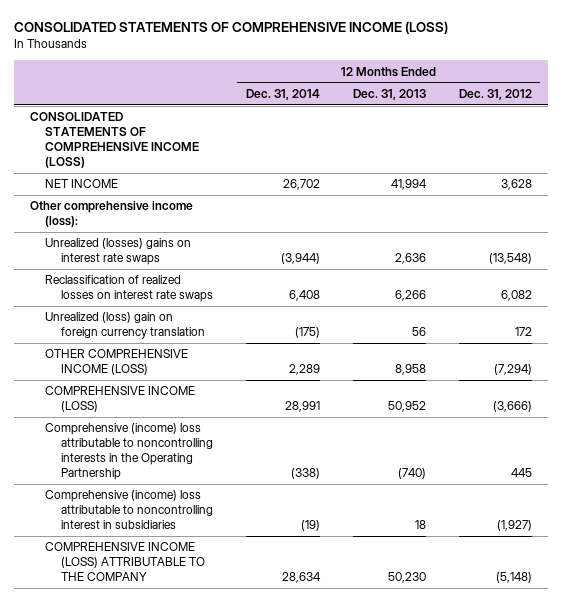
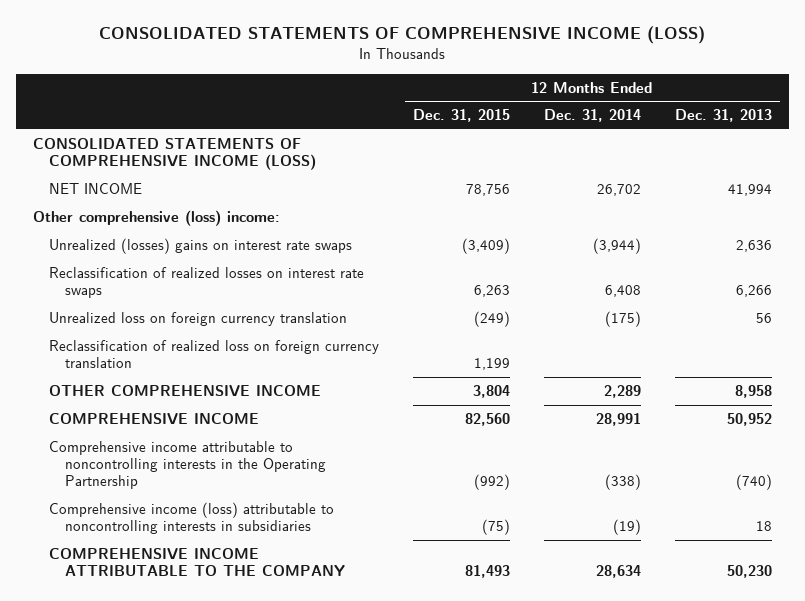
[458,88,532,100] Dec. 31, 2012 -> none
none -> [413,109,511,123] Dec. 31, 2015
[30,201,194,228] Other comprehensive income (loss): -> [32,209,280,226] Other comprehensive (loss) income:
[45,312,205,340] Unrealized (loss) gain on foreign currency translation -> [49,311,348,326] Unrealized loss on foreign currency translation
none -> [49,339,380,369] Reclassification of realized loss on foreign currency translation
[45,349,189,376] OTHER COMPREHENSIVE INCOME (LOSS) -> [49,384,322,397] OTHER COMPREHENSIVE INCOME
[45,386,196,413] COMPREHENSIVE INCOME (LOSS) -> [49,412,260,425] COMPREHENSIVE INCOME
[45,423,213,480] Comprehensive (income) loss attributable to noncontrolling interests in the Operating Partnership -> [49,440,327,490] Comprehensive income attributable to noncontrolling interests in the Operating Partnership
[45,490,213,530] Comprehensive (income) loss attributable to noncontrolling interest in subsidiaries -> [49,501,335,535] Comprehensive income (loss) attributable to noncontrolling interests in subsidiaries
[45,542,205,582] COMPREHENSIVE INCOME (LOSS) ATTRIBUTABLE TO THE COMPANY -> [49,547,346,577] COMPREHENSIVE INCOME ATTRIBUTABLE TO THE COMPANY

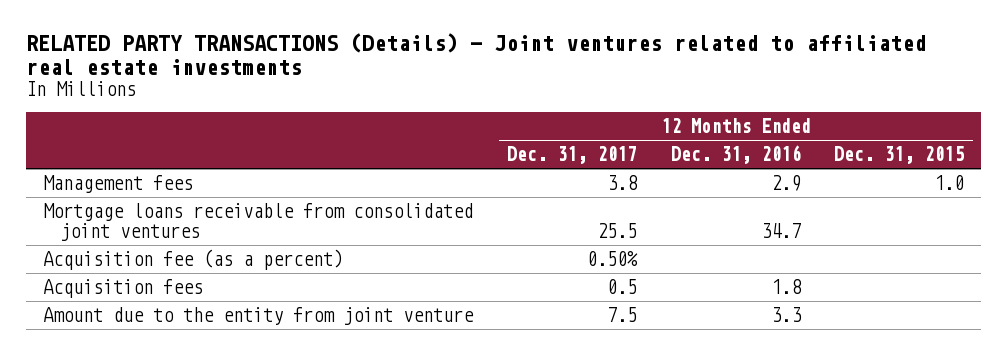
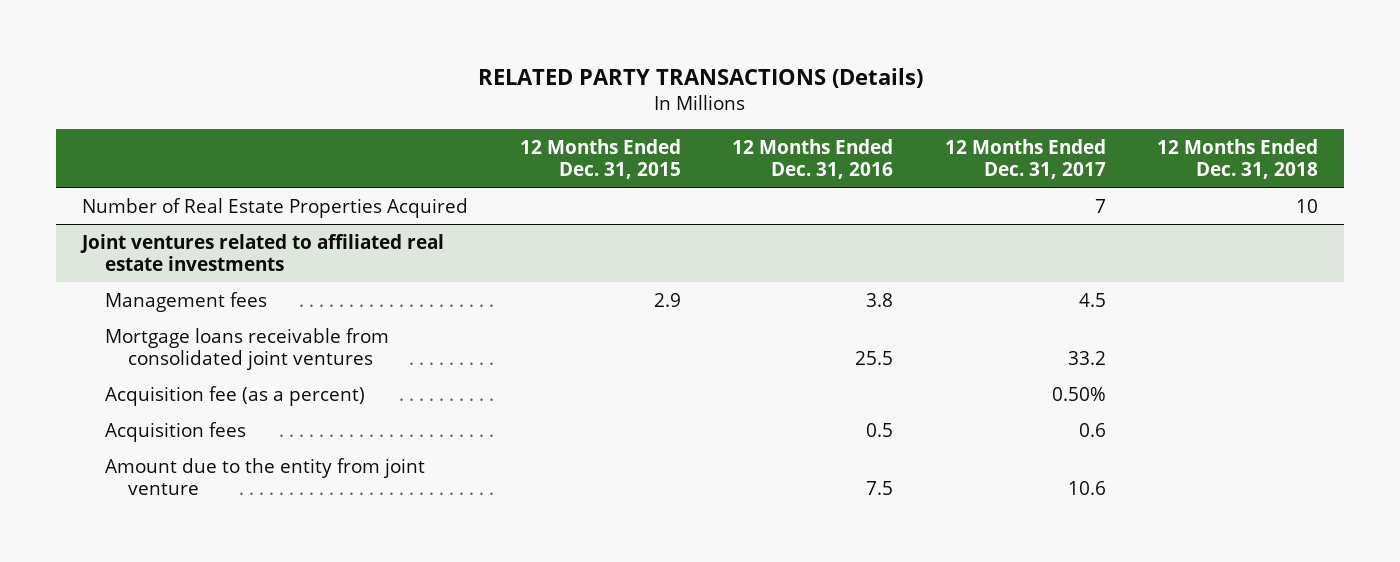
[26,32,927,76] RELATED PARTY TRANSACTIONS (Details) - Joint ventures related to affiliated real estate investments -> [478,68,924,89] RELATED PARTY TRANSACTIONS (Details)
none -> [1157,138,1319,179] 12 Months Ended Dec. 31, 2018
none -> [81,197,468,218] Number of Real Estate Properties Acquired
none -> [79,233,444,271] Joint ventures related to affiliated real estate investments
[606,175,638,191] 3.8 -> [1078,292,1106,307] 4.5
[770,175,801,192] 2.9 -> [866,292,894,307] 3.8
[934,175,965,191] 1.0 -> [653,292,681,307] 2.9
[596,223,637,239] 25.5 -> [1067,350,1106,365] 33.2
[760,223,801,239] 34.7 -> [855,350,894,365] 25.5
[606,279,637,295] 0.5 -> [1078,422,1106,437] 0.6
[770,279,802,295] 1.8 -> [866,422,894,437] 0.5
[606,307,637,323] 7.5 -> [1067,480,1106,495] 10.6
[770,307,802,323] 3.3 -> [866,480,894,495] 7.5

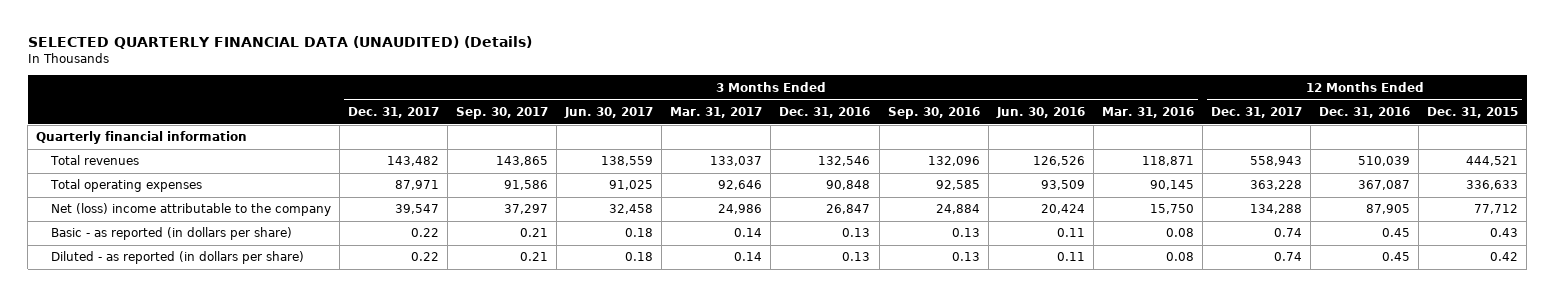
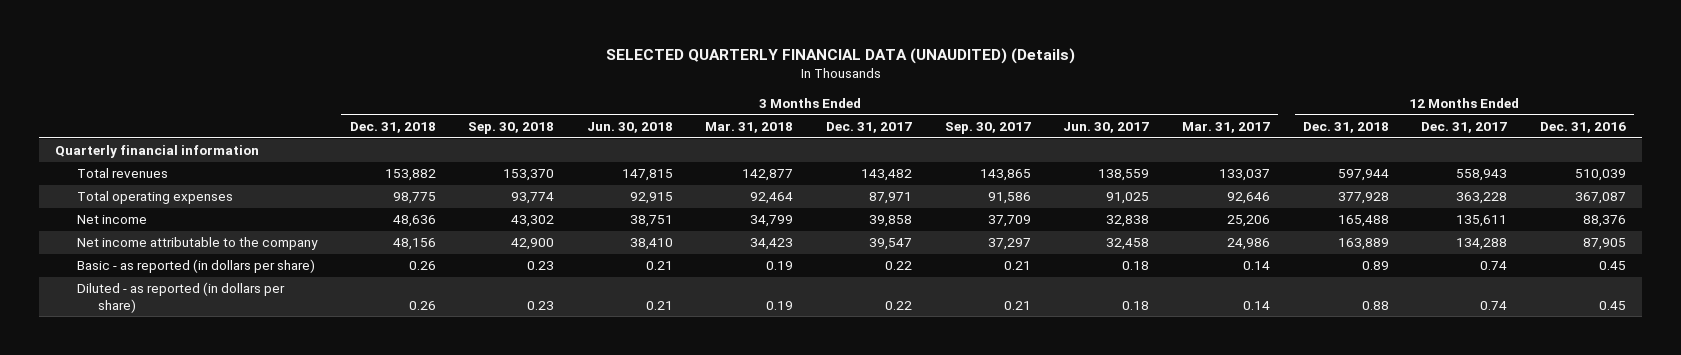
[779,106,871,118] Dec. 31, 2016 -> none
[887,106,980,119] Sep. 30, 2016 -> none
[995,106,1085,118] Jun. 30, 2016 -> none
[1101,106,1194,118] Mar. 31, 2016 -> none
[1427,106,1519,118] Dec. 31, 2015 -> none
none -> [349,122,436,134] Dec. 31, 2018
none -> [468,122,555,135] Sep. 30, 2018
none -> [586,122,673,134] Jun. 30, 2018
none -> [705,122,794,134] Mar. 31, 2018
none -> [1302,122,1389,134] Dec. 31, 2018
none -> [76,215,147,225] Net income
[50,203,331,217] Net (loss) income attributable to the company -> [76,237,318,251] Net income attributable to the company

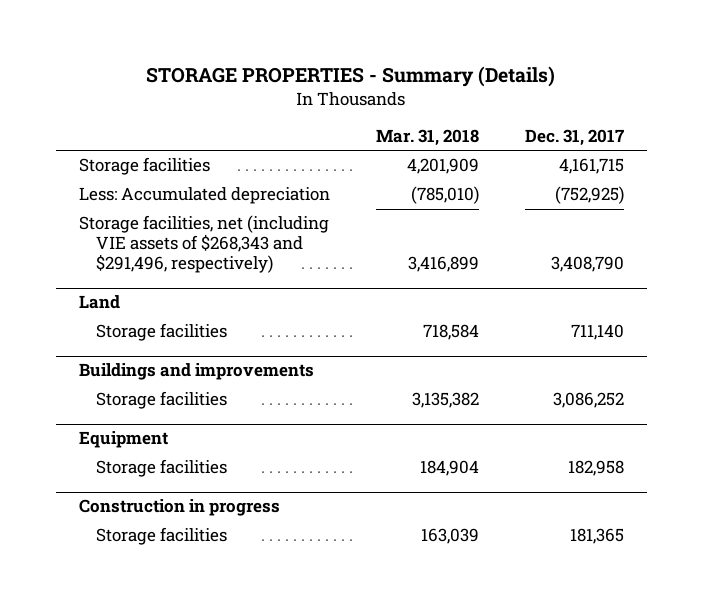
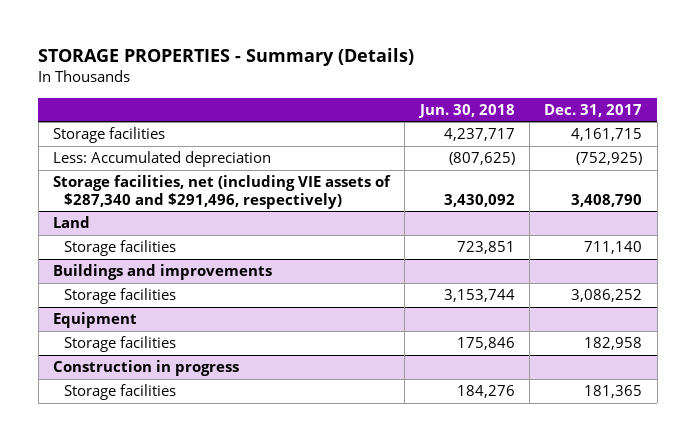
[375,128,479,146] Mar. 31, 2018 -> none
none -> [417,103,515,118] Jun. 30, 2018
[78,215,329,274] Storage facilities, net (including VIE assets of $268,343 and $291,496, respectively) -> [53,175,392,209] Storage facilities, net (including VIE assets of $287,340 and $291,496, respectively)

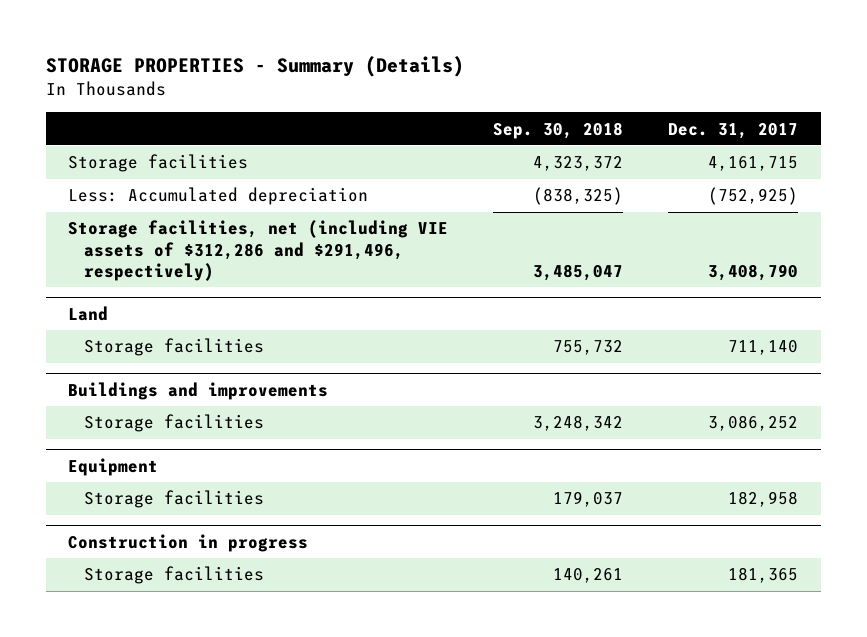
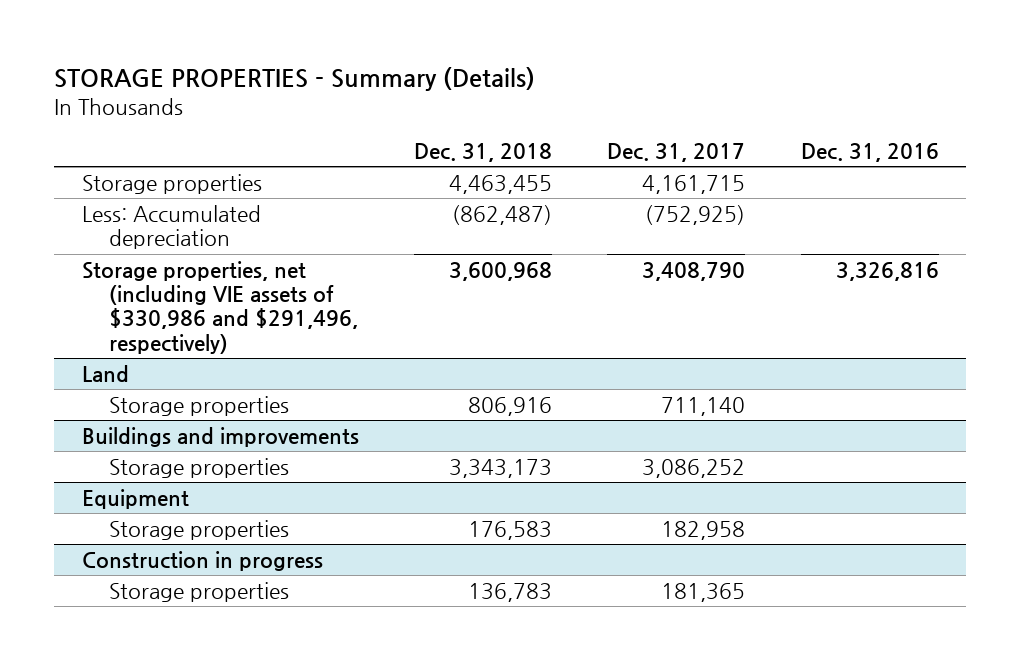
[493,121,624,139] Sep. 30, 2018 -> none
none -> [414,142,553,162] Dec. 31, 2018
none -> [800,142,939,162] Dec. 31, 2016
[68,154,249,173] Storage facilities -> [81,173,262,194] Storage properties
[68,220,449,282] Storage facilities, net (including VIE assets of $312,286 and $291,496, respectively) -> [81,260,359,354] Storage properties, net (including VIE assets of $330,986 and $291,496, respectively)
[83,338,264,357] Storage facilities -> [109,395,290,416] Storage properties
[83,414,264,433] Storage facilities -> [109,457,290,478] Storage properties
[83,490,264,509] Storage facilities -> [109,519,290,540] Storage properties
[83,566,264,585] Storage facilities -> [109,581,290,602] Storage properties

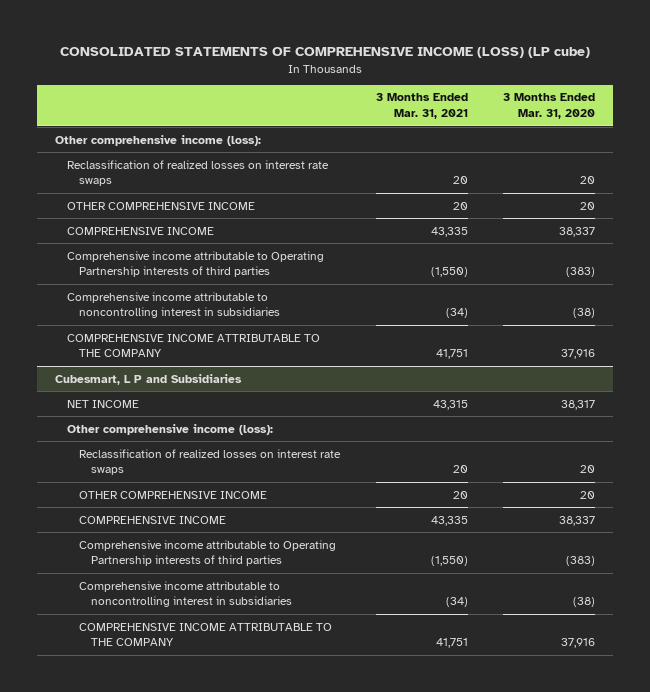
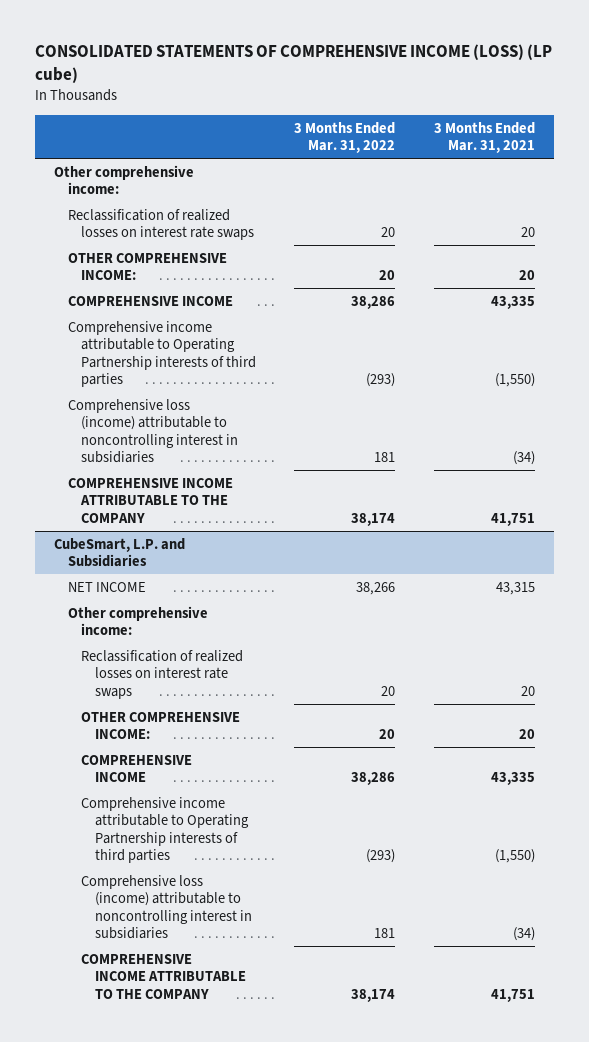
[503,93,596,120] 3 Months Ended Mar. 31, 2020 -> none
none -> [294,121,396,154] 3 Months Ended Mar. 31, 2022
[55,134,262,146] Other comprehensive income (loss): -> [53,164,194,195] Other comprehensive income:
[67,201,256,210] OTHER COMPREHENSIVE INCOME -> [67,252,227,281] OTHER COMPREHENSIVE INCOME:
[67,291,281,319] Comprehensive income attributable to noncontrolling interest in subsidiaries -> [67,398,239,464] Comprehensive loss (income) attributable to noncontrolling interest in subsidiaries
[55,373,243,385] Cubesmart, L P and Subsidiaries -> [53,537,185,568] CubeSmart, L.P. and Subsidiaries
[67,423,274,435] Other comprehensive income (loss): -> [67,605,208,636] Other comprehensive income:
[79,490,268,499] OTHER COMPREHENSIVE INCOME -> [81,711,241,740] OTHER COMPREHENSIVE INCOME:
[79,580,293,608] Comprehensive income attributable to noncontrolling interest in subsidiaries -> [81,874,252,940] Comprehensive loss (income) attributable to noncontrolling interest in subsidiaries

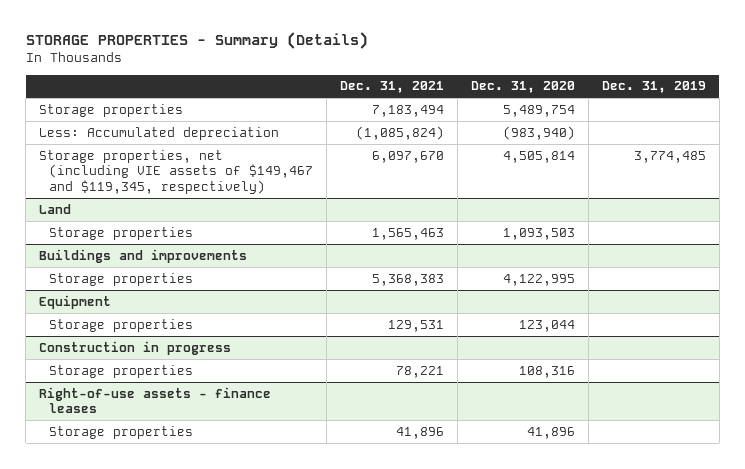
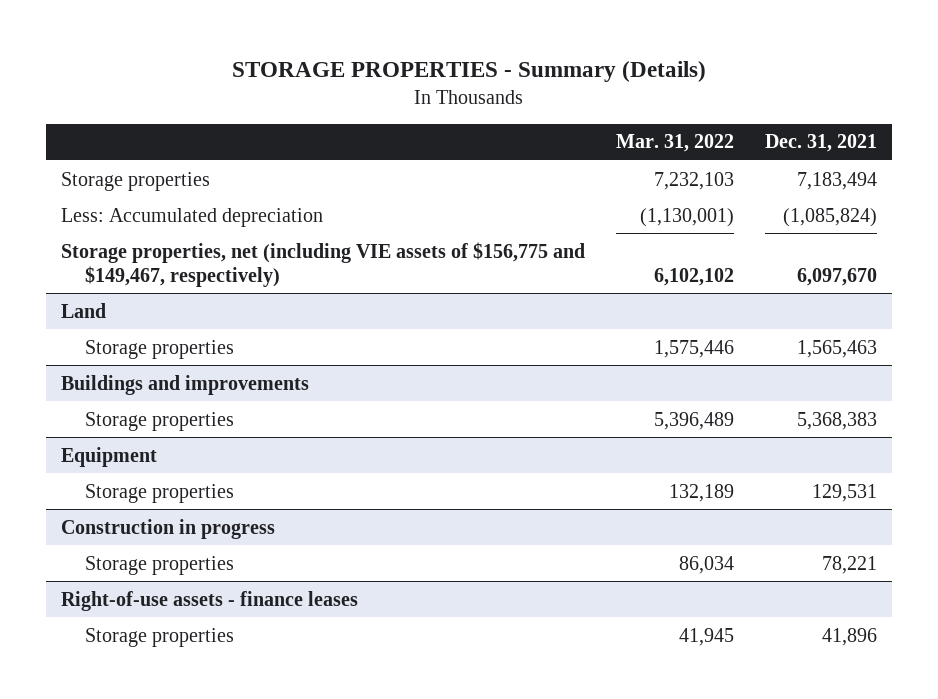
[470,81,575,94] Dec. 31, 2020 -> none
[601,81,706,94] Dec. 31, 2019 -> none
none -> [615,134,734,153] Mar. 31, 2022
[39,149,314,195] Storage properties, net (including VIE assets of $149,467 and $119,345, respectively) -> [61,241,586,287] Storage properties, net (including VIE assets of $156,775 and $149,467, respectively)

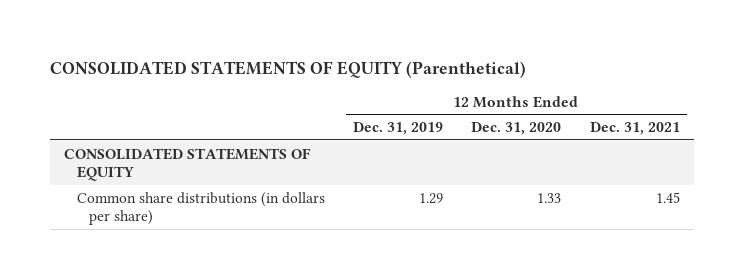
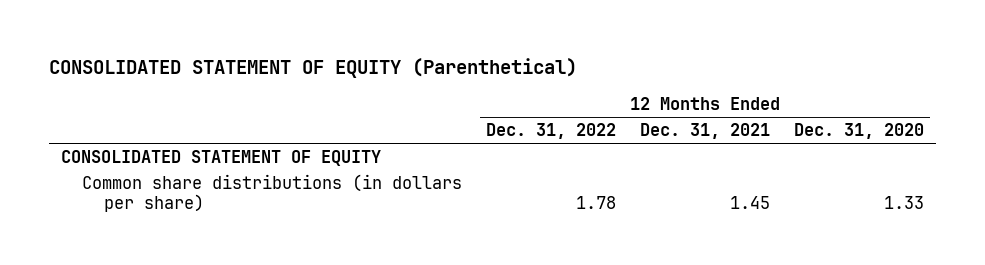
[49,60,526,78] CONSOLIDATED STATEMENTS OF EQUITY (Parenthetical) -> [49,58,578,79] CONSOLIDATED STATEMENT OF EQUITY (Parenthetical)
[353,122,444,136] Dec. 31, 2019 -> none
none -> [486,123,617,140] Dec. 31, 2022
[63,147,311,182] CONSOLIDATED STATEMENTS OF EQUITY -> [61,150,382,167] CONSOLIDATED STATEMENT OF EQUITY

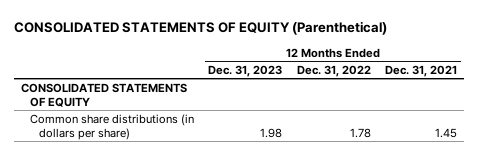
[49,58,578,79] CONSOLIDATED STATEMENT OF EQUITY (Parenthetical) -> [14,21,388,36] CONSOLIDATED STATEMENTS OF EQUITY (Parenthetical)
[793,123,924,140] Dec. 31, 2020 -> none
none -> [208,64,283,77] Dec. 31, 2023
[61,150,382,167] CONSOLIDATED STATEMENT OF EQUITY -> [21,82,188,107] CONSOLIDATED STATEMENTS OF EQUITY

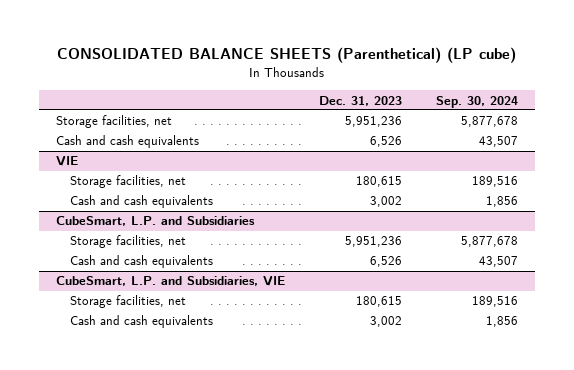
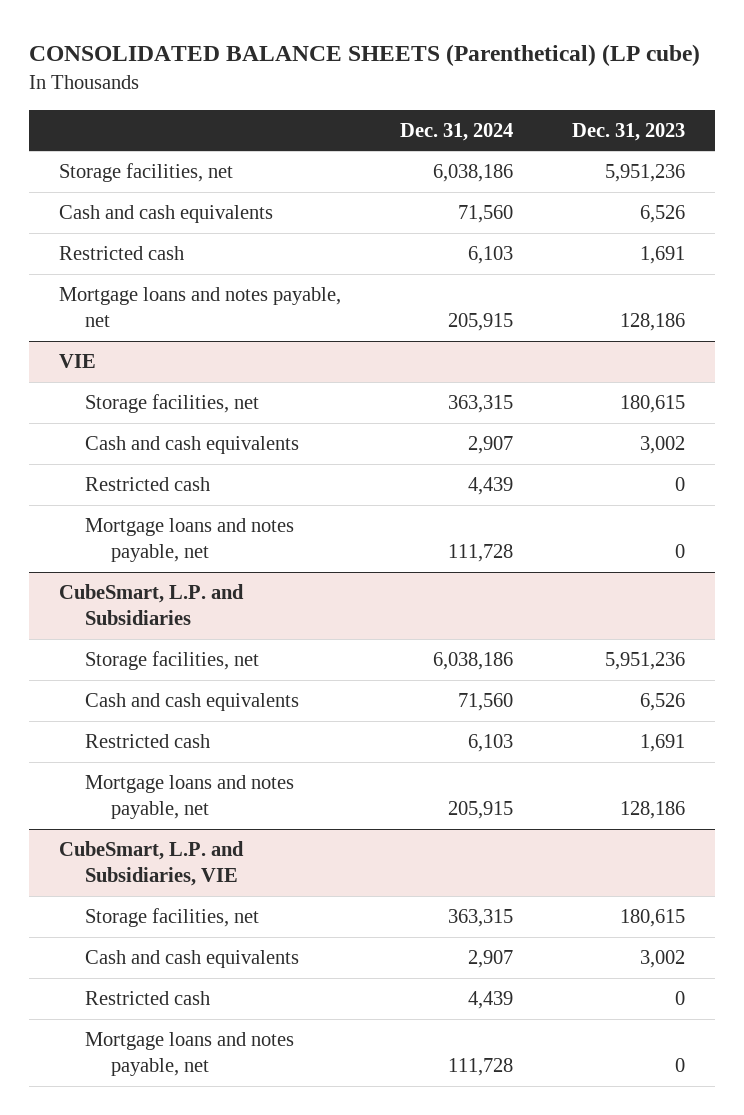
[436,95,519,108] Sep. 30, 2024 -> none
none -> [400,122,514,141] Dec. 31, 2024
none -> [58,245,184,260] Restricted cash
none -> [58,286,341,328] Mortgage loans and notes payable, net
none -> [84,476,210,491] Restricted cash
none -> [84,517,294,563] Mortgage loans and notes payable, net
none -> [84,733,210,748] Restricted cash
none -> [84,774,294,820] Mortgage loans and notes payable, net
none -> [84,990,210,1005] Restricted cash
none -> [84,1031,294,1077] Mortgage loans and notes payable, net

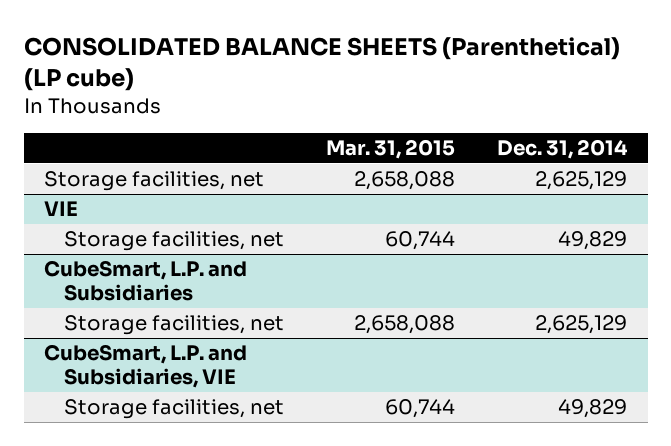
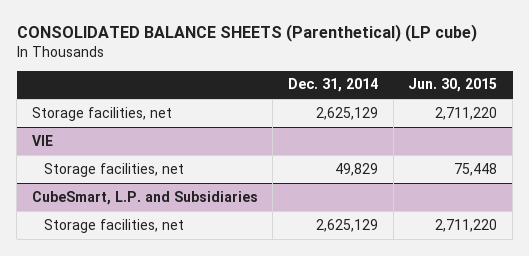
[325,139,455,160] Mar. 31, 2015 -> none
none -> [408,78,498,93] Jun. 30, 2015
[44,344,248,389] CubeSmart, L.P. and Subsidiaries, VIE -> none
[64,399,285,420] Storage facilities, net -> none

